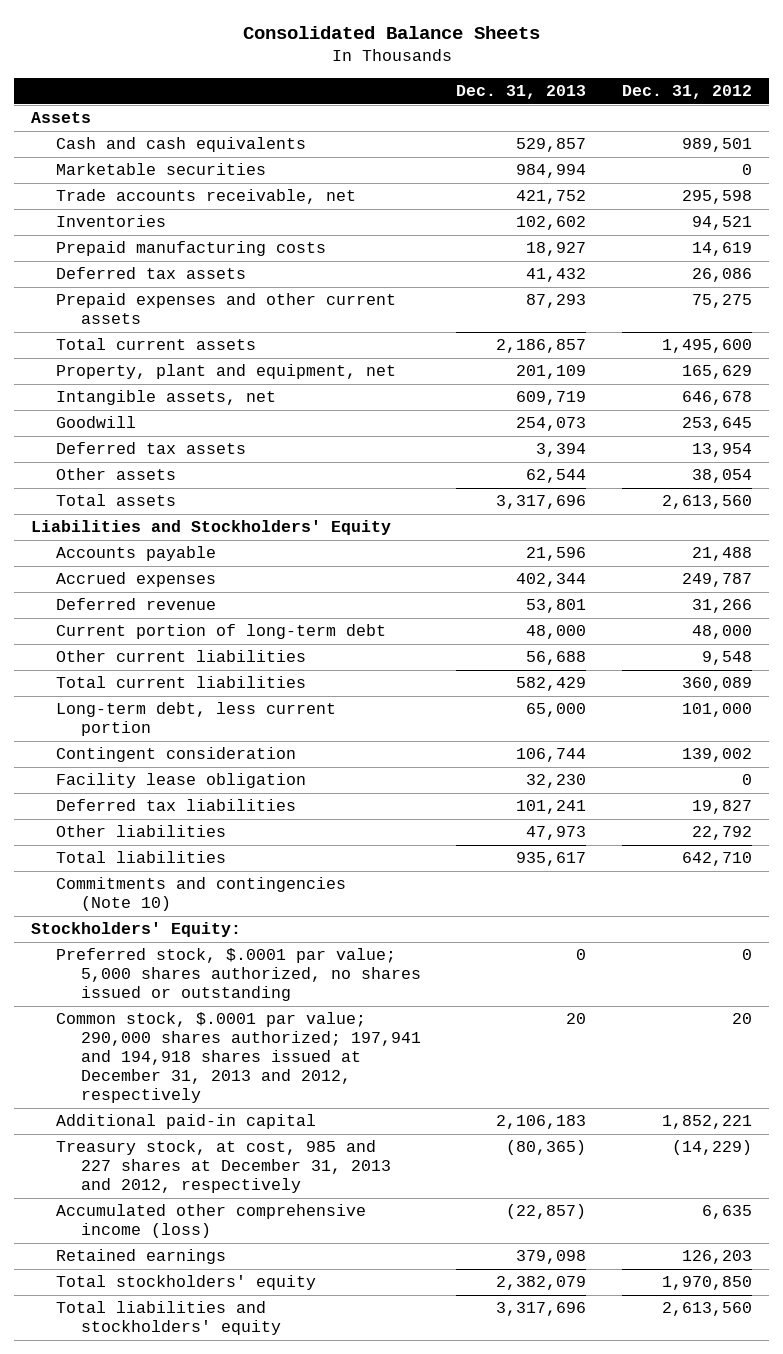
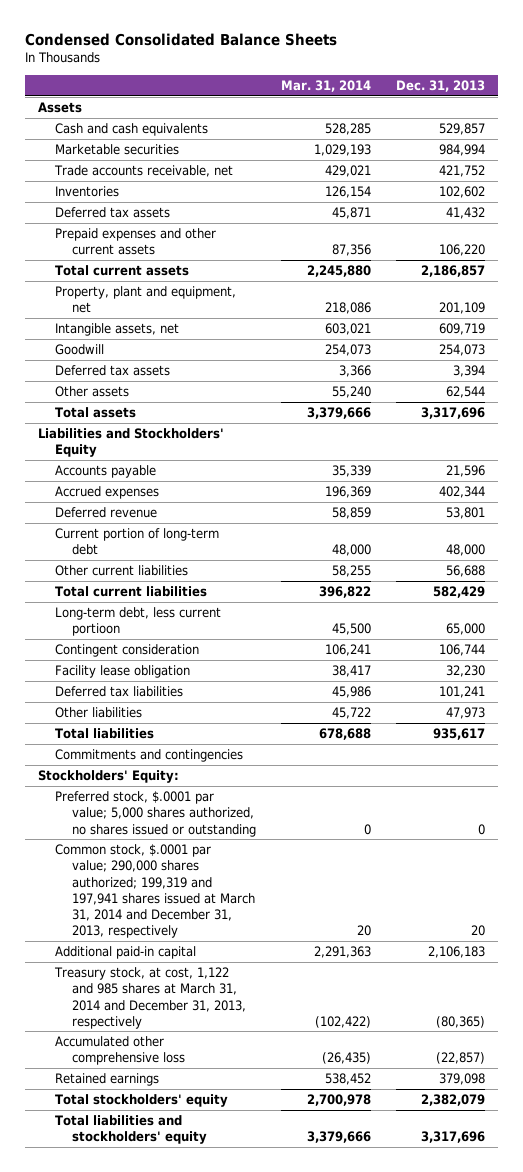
[242,26,540,40] Consolidated Balance Sheets -> [25,33,338,47] Condensed Consolidated Balance Sheets
[621,84,752,99] Dec. 31, 2012 -> none
none -> [281,79,372,92] Mar. 31, 2014
[56,241,327,257] Prepaid manufacturing costs -> none
[526,294,587,309] 87,293 -> [439,244,486,257] 106,220
[56,702,337,737] Long-term debt, less current portion -> [55,606,222,637] Long-term debt, less current portioon
[56,877,347,912] Commitments and contingencies (Note 10) -> [55,748,244,762] Commitments and contingencies
[56,1012,422,1104] Common stock, $.0001 par value; 290,000 shares authorized; 197,941 and 194,918 shares issued at December 31, 2013 and 2012, respectively -> [55,843,256,939] Common stock, $.0001 par value; 290,000 shares authorized; 199,319 and 197,941 shares issued at March 31, 2014 and December 31, 2013, respectively
[56,1140,392,1194] Treasury stock, at cost, 985 and 227 shares at December 31, 2013 and 2012, respectively -> [54,966,247,1029] Treasury stock, at cost, 1,122 and 985 shares at March 31, 2014 and December 31, 2013, respectively
[56,1204,367,1239] Accumulated other comprehensive income (loss) -> [55,1035,186,1066] Accumulated other comprehensive loss

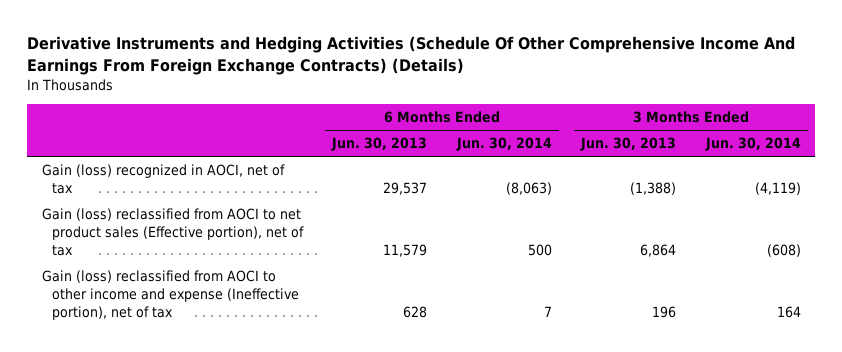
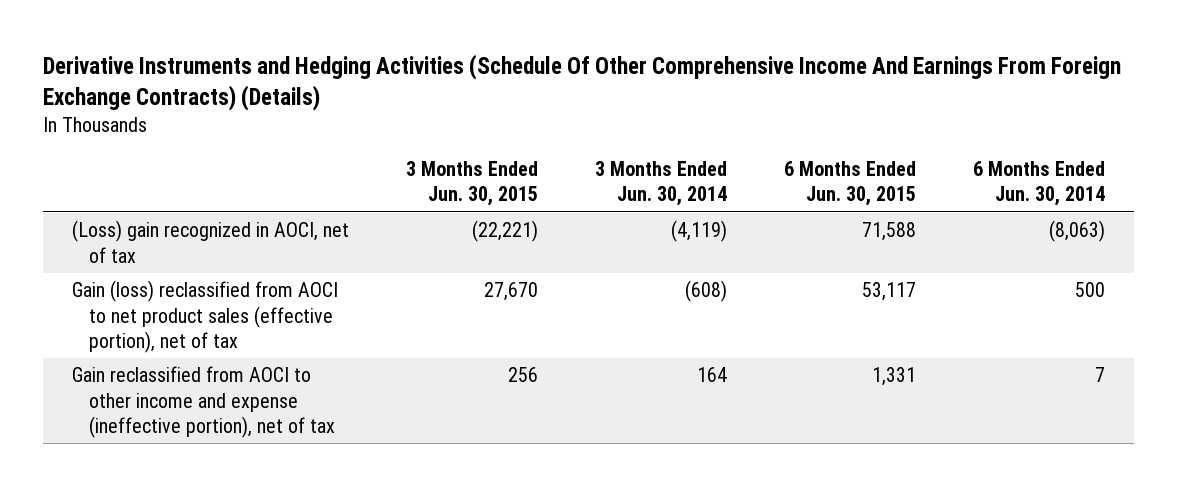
[331,137,428,152] Jun. 30, 2013 -> none
[580,137,677,152] Jun. 30, 2013 -> none
none -> [405,161,538,207] 3 Months Ended Jun. 30, 2015
none -> [784,161,917,207] 6 Months Ended Jun. 30, 2015
[41,164,285,195] Gain (loss) recognized in AOCI, net of tax -> [71,220,349,263] (Loss) gain recognized in AOCI, net of tax
[41,208,305,257] Gain (loss) reclassified from AOCI to net product sales (Effective portion), net of tax -> [71,280,338,353] Gain (loss) reclassified from AOCI to net product sales (effective portion), net of tax
[41,270,300,321] Gain (loss) reclassified from AOCI to other income and expense (Ineffective portion), net of tax -> [71,366,336,438] Gain reclassified from AOCI to other income and expense (ineffective portion), net of tax

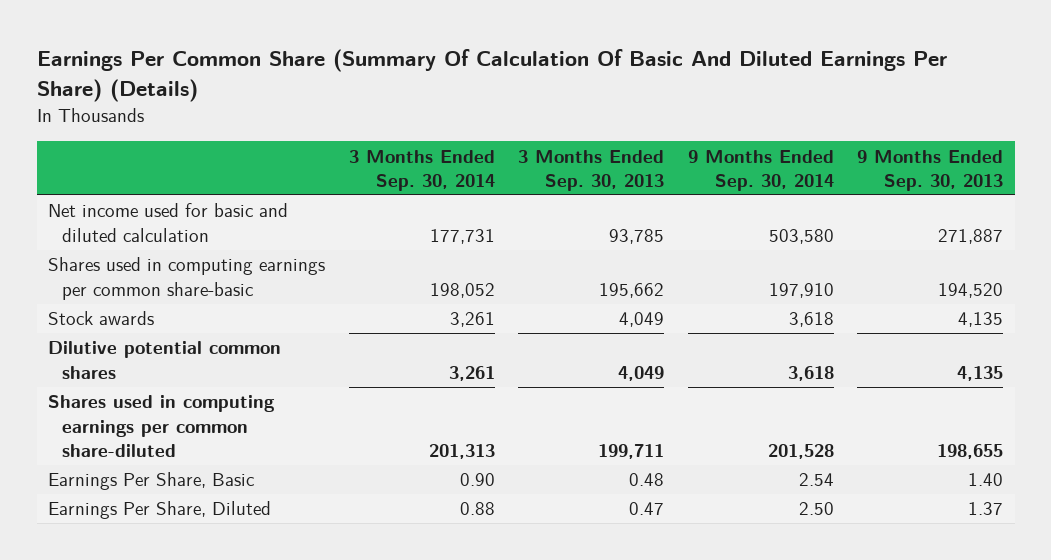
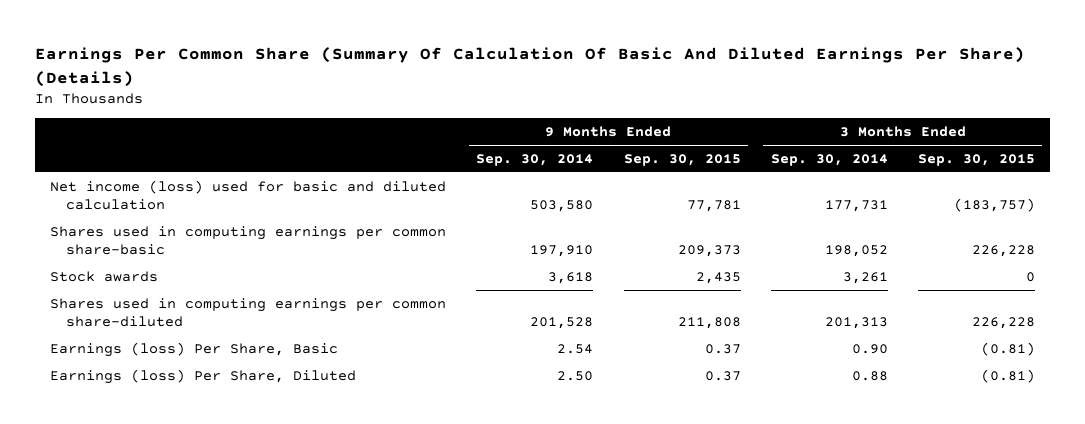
[518,149,665,191] 3 Months Ended Sep. 30, 2013 -> none
[857,149,1004,191] 9 Months Ended Sep. 30, 2013 -> none
none -> [623,153,741,166] Sep. 30, 2015
none -> [917,153,1035,166] Sep. 30, 2015
[48,203,289,242] Net income used for basic and diluted calculation -> [50,179,447,210] Net income (loss) used for basic and diluted calculation
[48,341,282,379] Dilutive potential common shares -> none
[48,472,255,491] Earnings Per Share, Basic -> [50,341,339,357] Earnings (loss) Per Share, Basic
[48,501,272,520] Earnings Per Share, Diluted -> [50,368,357,384] Earnings (loss) Per Share, Diluted

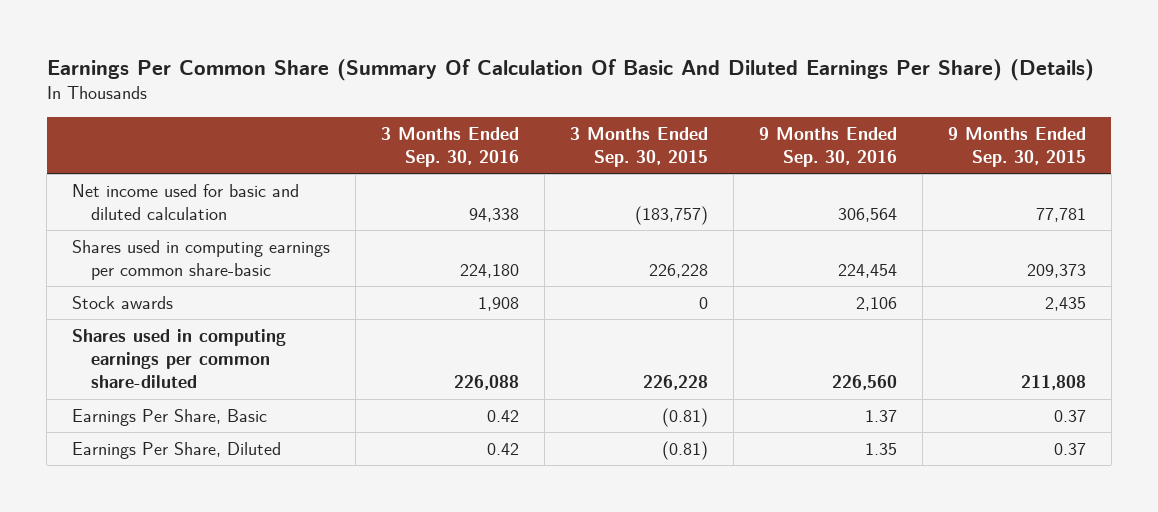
[476,153,594,166] Sep. 30, 2014 -> none
[770,153,888,166] Sep. 30, 2014 -> none
none -> [380,126,519,167] 3 Months Ended Sep. 30, 2016
none -> [758,126,897,167] 9 Months Ended Sep. 30, 2016
[50,179,447,210] Net income (loss) used for basic and diluted calculation -> [72,183,300,221] Net income used for basic and diluted calculation
[50,341,339,357] Earnings (loss) Per Share, Basic -> [72,408,268,426] Earnings Per Share, Basic
[50,368,357,384] Earnings (loss) Per Share, Diluted -> [72,441,282,459] Earnings Per Share, Diluted

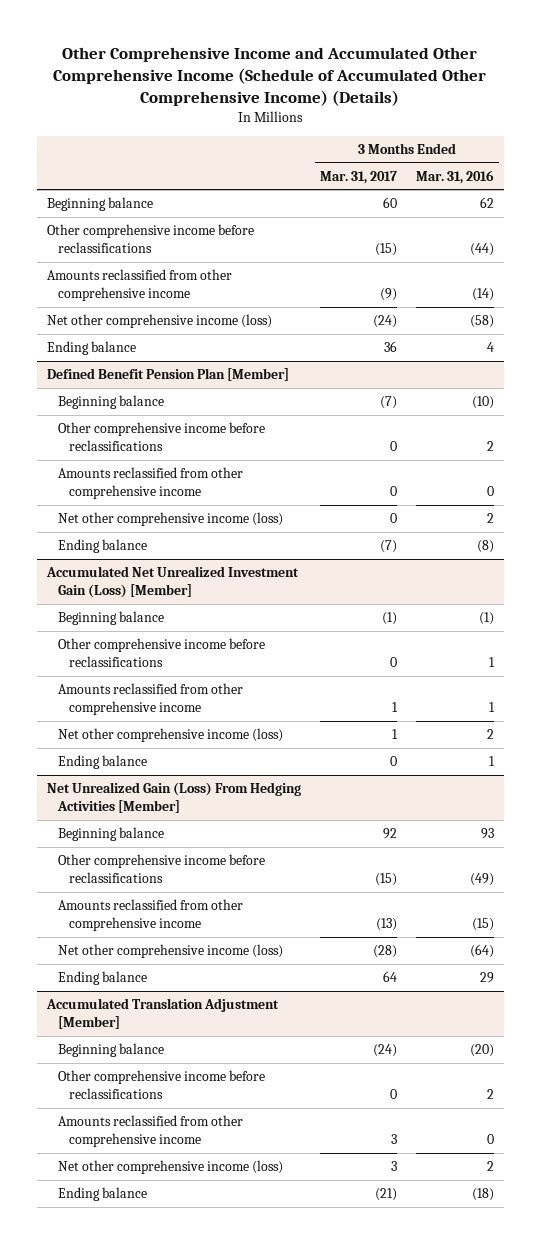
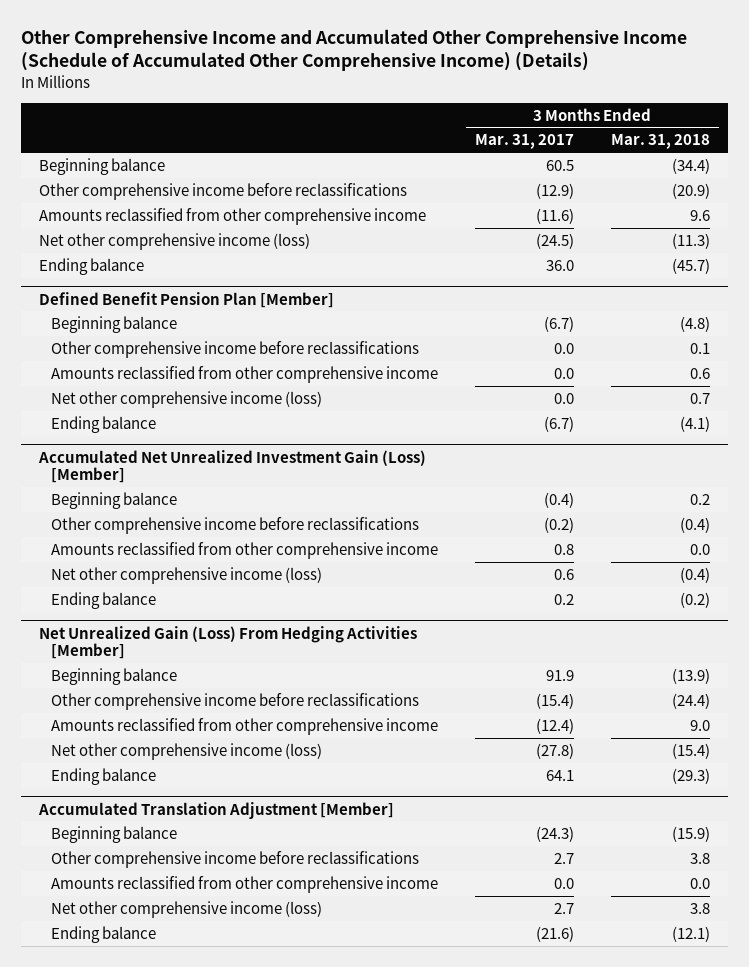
[415,170,494,185] Mar. 31, 2016 -> none
none -> [610,134,710,150] Mar. 31, 2018
[382,197,397,209] 60 -> [545,159,574,171] 60.5
[374,243,397,257] (15) -> [535,182,574,199] (12.9)
[379,288,397,302] (9) -> [535,207,574,224] (11.6)
[372,315,397,329] (24) -> [535,232,574,249] (24.5)
[383,341,397,353] 36 -> [545,259,574,271] 36.0
[379,396,397,410] (7) -> [543,315,574,332] (6.7)
[389,441,397,452] 0 -> [553,342,574,354] 0.0
[389,486,397,497] 0 -> [553,367,574,379] 0.0
[389,513,397,524] 0 -> [553,392,574,404] 0.0
[379,540,397,554] (7) -> [543,415,574,432] (6.7)
[381,612,397,626] (1) -> [543,491,574,508] (0.4)
[389,657,397,668] 0 -> [543,516,574,533] (0.2)
[391,702,398,713] 1 -> [553,543,574,555] 0.8
[391,729,398,740] 1 -> [553,568,574,580] 0.6
[389,756,397,767] 0 -> [553,593,574,605] 0.2
[382,828,397,840] 92 -> [545,669,574,681] 91.9
[374,873,397,887] (15) -> [535,692,574,709] (15.4)
[375,918,397,932] (13) -> [535,717,574,734] (12.4)
[372,945,397,959] (28) -> [535,742,574,759] (27.8)
[382,971,397,983] 64 -> [545,769,574,781] 64.1
[372,1044,397,1058] (24) -> [535,825,574,842] (24.3)
[389,1089,397,1100] 0 -> [553,852,574,864] 2.7
[390,1134,397,1145] 3 -> [553,877,574,889] 0.0
[390,1161,397,1172] 3 -> [553,902,574,914] 2.7
[374,1188,397,1202] (21) -> [535,925,574,942] (21.6)

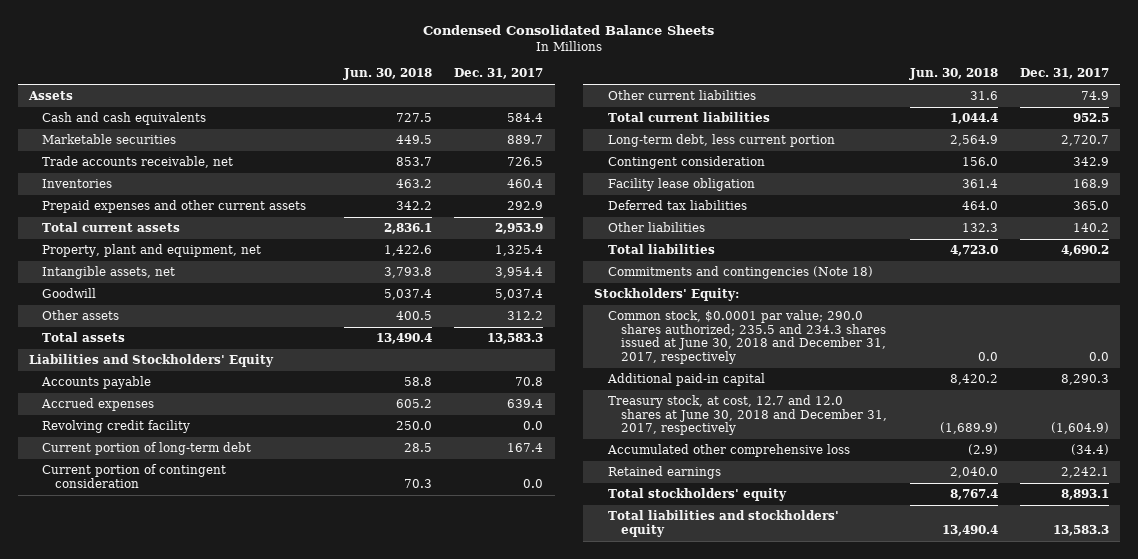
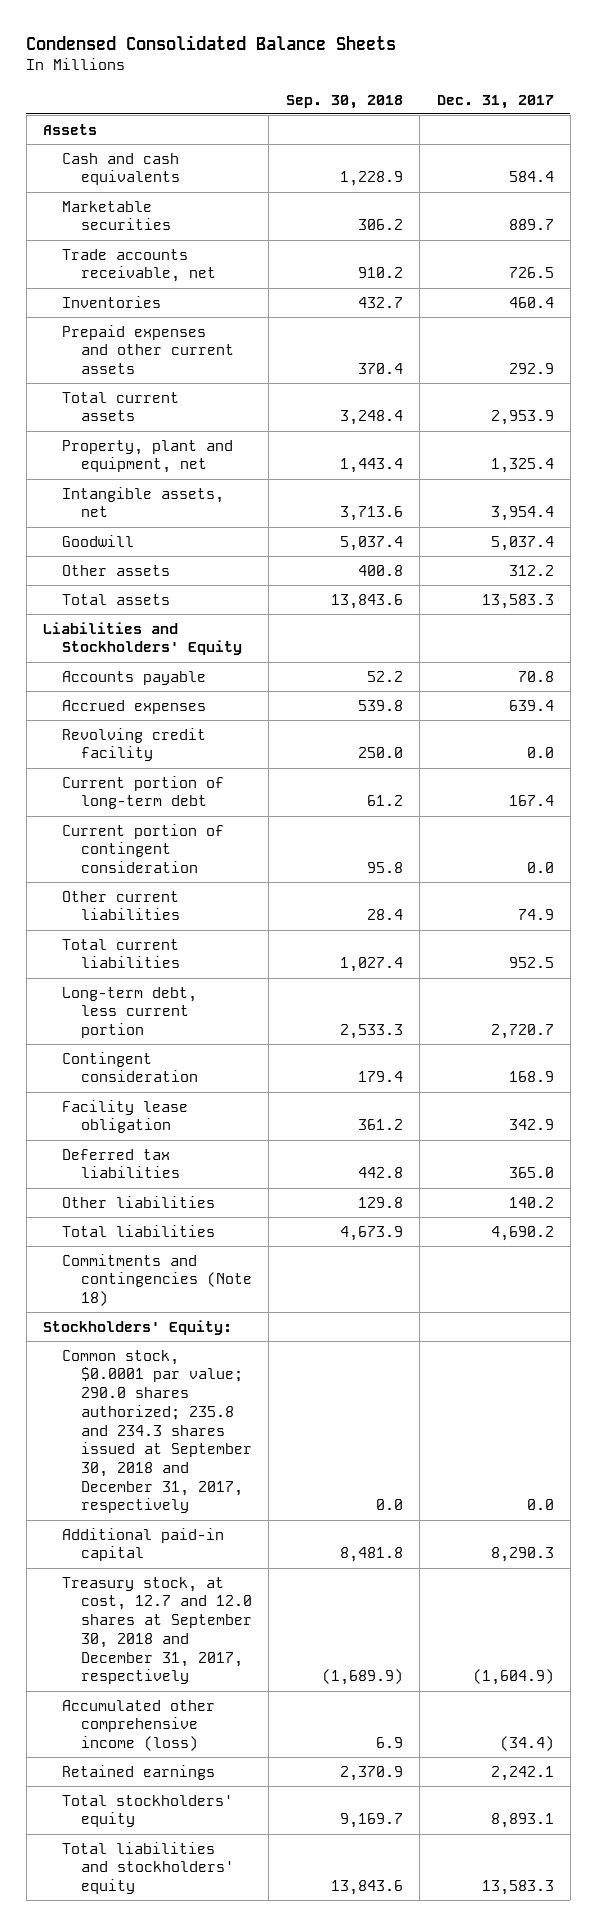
[342,68,432,81] Jun. 30, 2018 -> none
none -> [285,94,403,109] Sep. 30, 2018
[1073,157,1110,167] 342.9 -> [508,1071,554,1083] 168.9
[1073,179,1110,189] 168.9 -> [508,1119,554,1131] 342.9
[607,310,887,364] Common stock, $0.0001 par value; 290.0 shares authorized; 235.5 and 234.3 shares issued at June 30, 2018 and December 31, 2017, respectively -> [62,1349,252,1514] Common stock, $0.0001 par value; 290.0 shares authorized; 235.8 and 234.3 shares issued at September 30, 2018 and December 31, 2017, respectively
[607,395,888,436] Treasury stock, at cost, 12.7 and 12.0 shares at June 30, 2018 and December 31, 2017, respectively -> [62,1576,252,1685] Treasury stock, at cost, 12.7 and 12.0 shares at September 30, 2018 and December 31, 2017, respectively
[606,444,850,458] Accumulated other comprehensive loss -> [62,1699,216,1752] Accumulated other comprehensive income (loss)

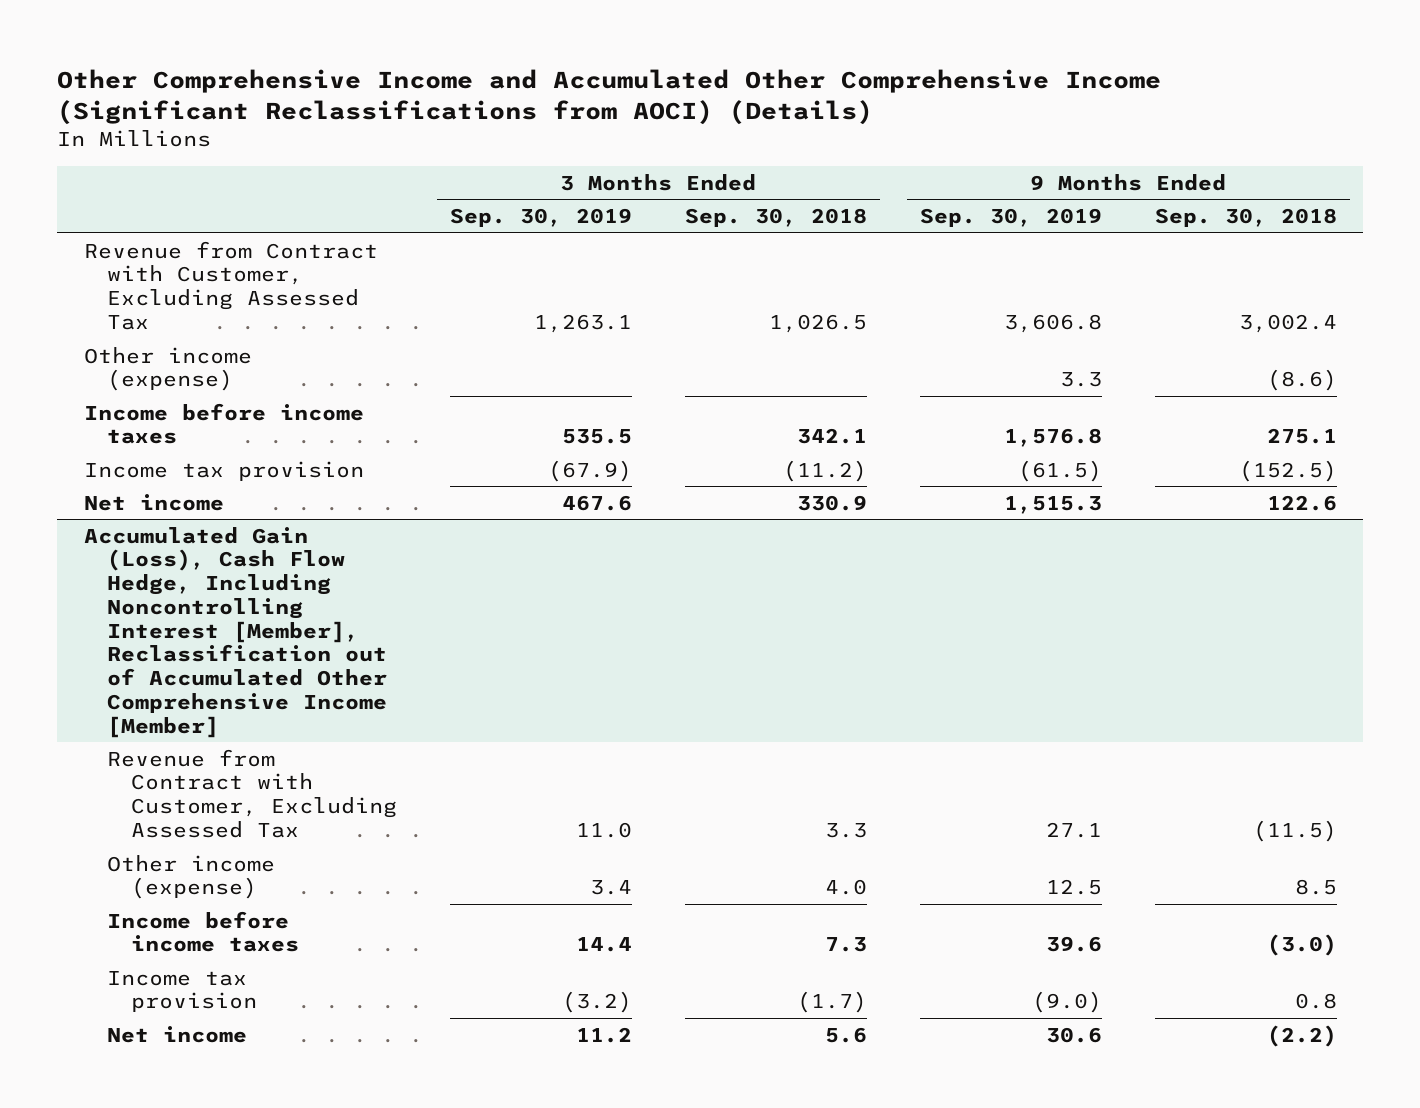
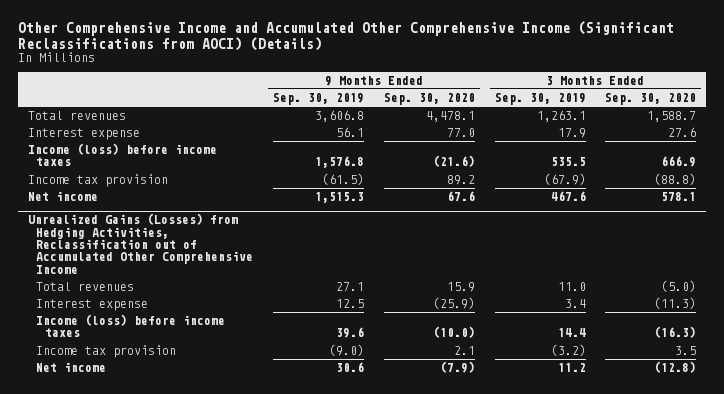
[684,208,867,228] Sep. 30, 2018 -> none
[1154,208,1337,228] Sep. 30, 2018 -> none
none -> [383,93,475,106] Sep. 30, 2020
none -> [605,93,697,106] Sep. 30, 2020
[83,346,252,392] Other income (expense) -> none
[83,240,378,330] Revenue from Contract with Customer, Excluding Assessed Tax -> [27,111,126,121] Total revenues
none -> [27,128,140,141] Interest expense
[83,402,364,445] Income before income taxes -> [27,143,217,167] Income (loss) before income taxes
[83,526,388,738] Accumulated Gain (Loss), Cash Flow Hedge, Including Noncontrolling Interest [Member], Reclassification out of Accumulated Other Comprehensive Income [Member] -> none
none -> [27,213,254,274] Unrealized Gains (Losses) from Hedging Activities, Reclassification out of Accumulated Other Comprehensive Income
[107,748,397,838] Revenue from Contract with Customer, Excluding Assessed Tax -> [36,282,135,292] Total revenues
[107,854,276,900] Other income (expense) -> [36,299,149,312] Interest expense
[107,910,299,953] Income before income taxes -> [36,314,226,338] Income (loss) before income taxes

